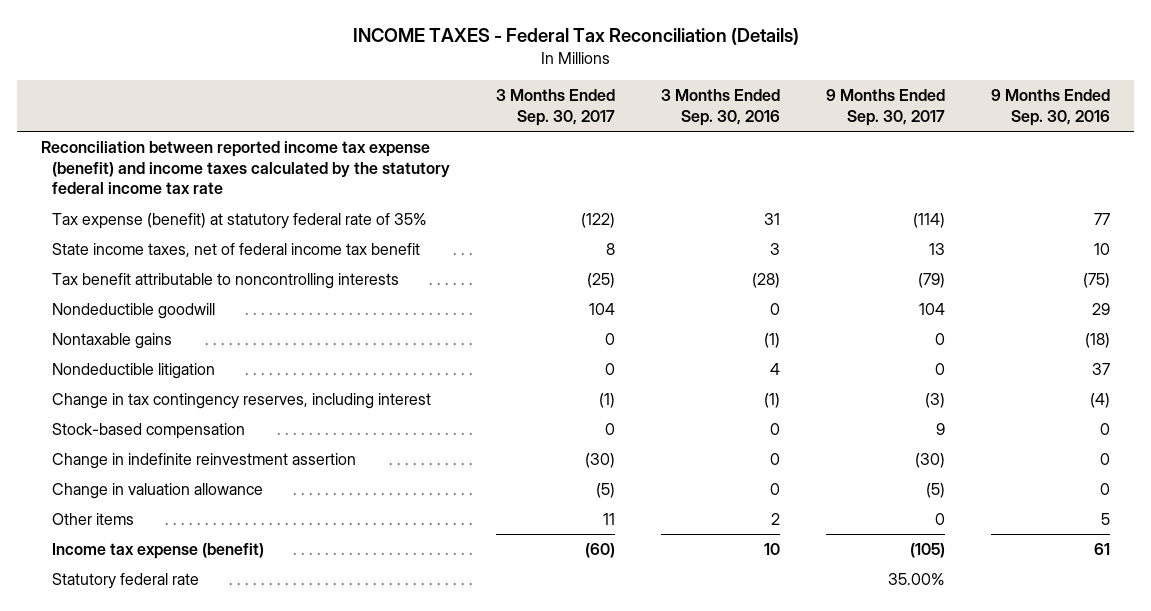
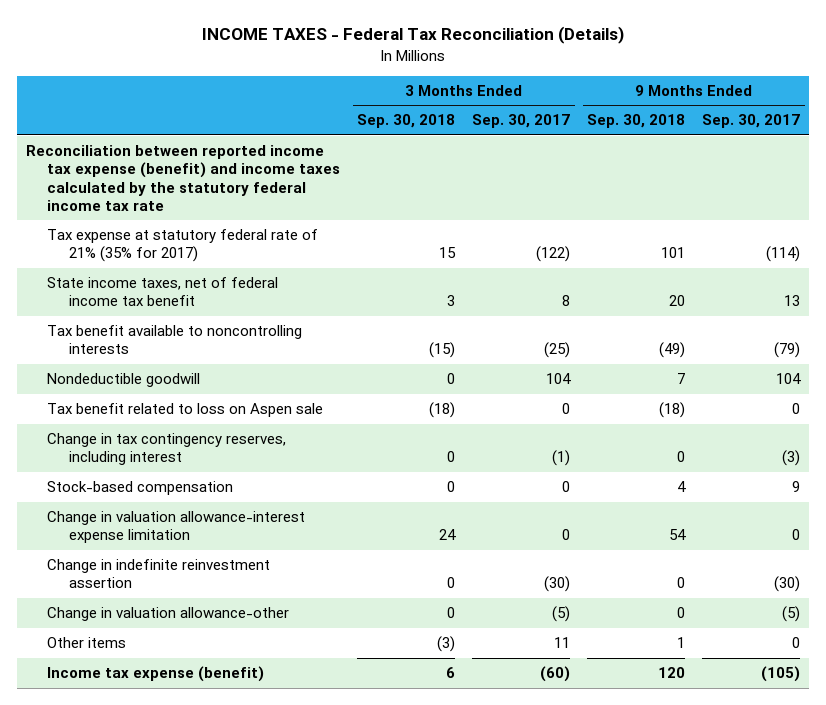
[661,89,781,127] 3 Months Ended Sep. 30, 2016 -> none
[991,89,1111,127] 9 Months Ended Sep. 30, 2016 -> none
none -> [357,114,456,129] Sep. 30, 2018
none -> [587,114,686,129] Sep. 30, 2018
[51,212,427,229] Tax expense (benefit) at statutory federal rate of 35% -> [47,229,319,263] Tax expense at statutory federal rate of 21% (35% for 2017)
[51,272,399,289] Tax benefit attributable to noncontrolling interests -> [47,325,303,355] Tax benefit available to noncontrolling interests
[51,332,172,349] Nontaxable gains -> none
[51,362,215,379] Nondeductible litigation -> none
none -> [47,403,324,418] Tax benefit related to loss on Aspen sale
none -> [47,511,306,544] Change in valuation allowance-interest expense limitation
[51,482,263,499] Change in valuation allowance -> [47,607,290,622] Change in valuation allowance-other
[51,572,199,589] Statutory federal rate -> none

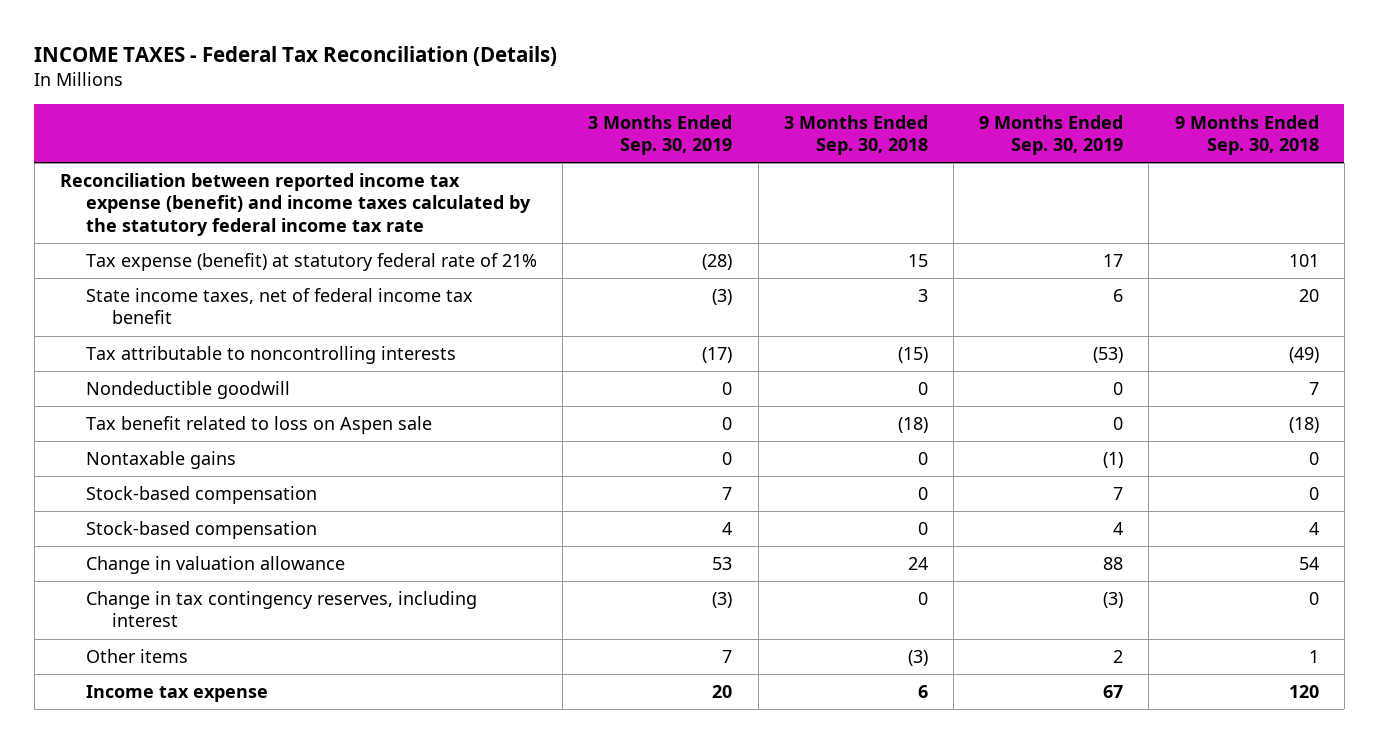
[472,114,571,129] Sep. 30, 2017 -> none
[702,114,801,129] Sep. 30, 2017 -> none
none -> [588,114,733,155] 3 Months Ended Sep. 30, 2019
none -> [979,114,1124,155] 9 Months Ended Sep. 30, 2019
[47,229,319,263] Tax expense at statutory federal rate of 21% (35% for 2017) -> [85,253,537,272] Tax expense (benefit) at statutory federal rate of 21%
[47,325,303,355] Tax benefit available to noncontrolling interests -> [85,346,456,365] Tax attributable to noncontrolling interests
none -> [85,451,236,470] Nontaxable gains
none -> [85,486,317,505] Stock-based compensation
[47,559,271,589] Change in indefinite reinvestment assertion -> none
[47,607,290,622] Change in valuation allowance-other -> none
[47,511,306,544] Change in valuation allowance-interest expense limitation -> [85,556,345,575] Change in valuation allowance
[47,433,287,466] Change in tax contingency reserves, including interest -> [85,591,477,628] Change in tax contingency reserves, including interest
[47,666,265,683] Income tax expense (benefit) -> [85,685,268,703] Income tax expense

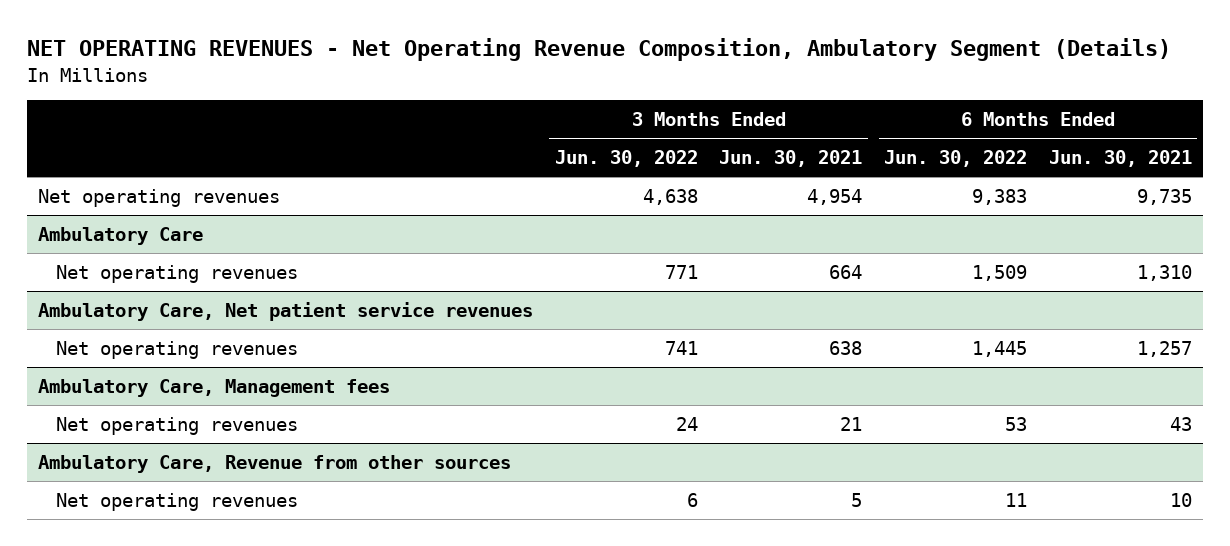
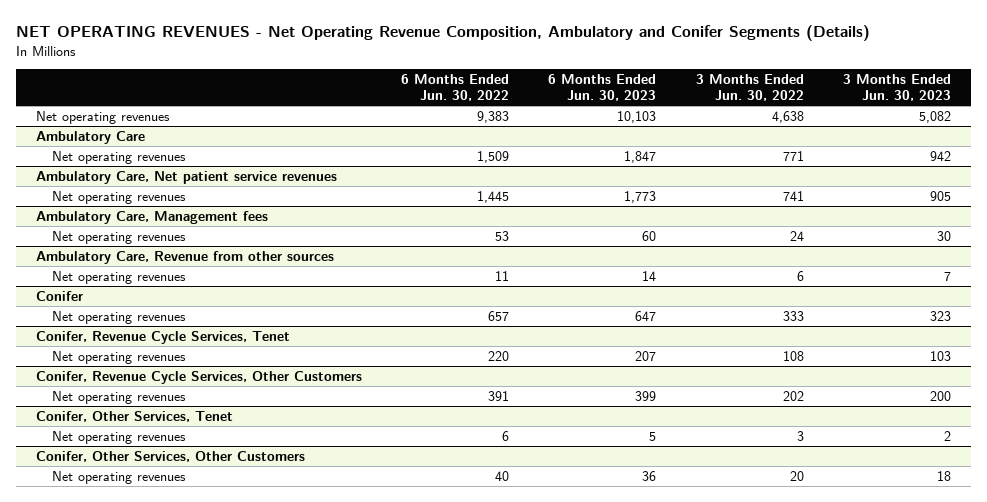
[26,38,1171,62] NET OPERATING REVENUES - Net Operating Revenue Composition, Ambulatory Segment (Details) -> [15,25,870,42] NET OPERATING REVENUES - Net Operating Revenue Composition, Ambulatory and Conifer Segments (Details)
[719,150,863,168] Jun. 30, 2021 -> none
[1048,150,1192,168] Jun. 30, 2021 -> none
none -> [548,73,657,102] 6 Months Ended Jun. 30, 2023
none -> [843,73,952,102] 3 Months Ended Jun. 30, 2023
none -> [35,290,83,301] Conifer
none -> [52,310,187,324] Net operating revenues
none -> [35,330,290,344] Conifer, Revenue Cycle Services, Tenet
none -> [52,350,187,364] Net operating revenues
none -> [35,370,362,384] Conifer, Revenue Cycle Services, Other Customers
none -> [52,390,187,404] Net operating revenues
none -> [35,410,233,422] Conifer, Other Services, Tenet
none -> [52,430,187,444] Net operating revenues
none -> [35,450,305,462] Conifer, Other Services, Other Customers
none -> [52,470,187,484] Net operating revenues

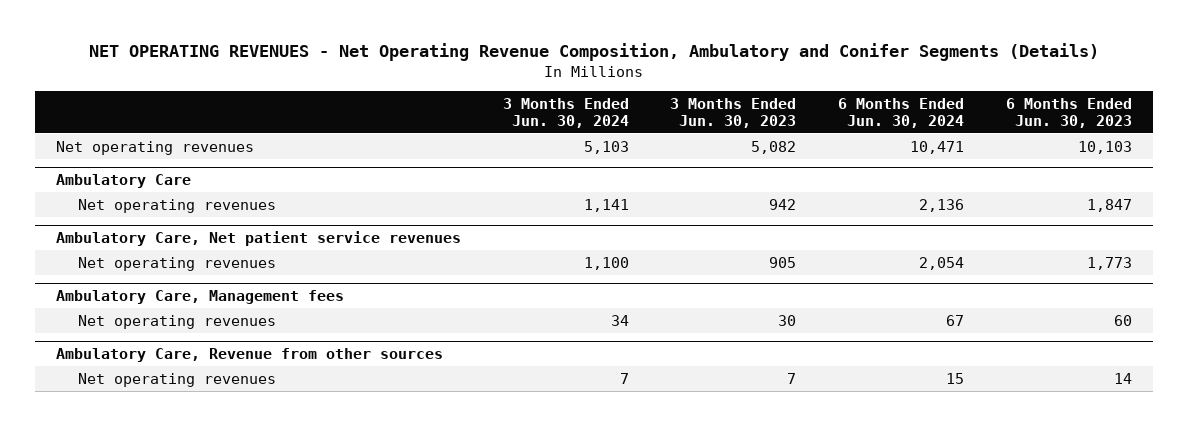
[400,73,509,102] 6 Months Ended Jun. 30, 2022 -> none
[695,73,804,102] 3 Months Ended Jun. 30, 2022 -> none
none -> [502,97,629,128] 3 Months Ended Jun. 30, 2024
none -> [838,97,965,128] 6 Months Ended Jun. 30, 2024
[35,290,83,301] Conifer -> none
[52,310,187,324] Net operating revenues -> none
[35,330,290,344] Conifer, Revenue Cycle Services, Tenet -> none
[52,350,187,364] Net operating revenues -> none
[35,370,362,384] Conifer, Revenue Cycle Services, Other Customers -> none
[52,390,187,404] Net operating revenues -> none
[35,410,233,422] Conifer, Other Services, Tenet -> none
[52,430,187,444] Net operating revenues -> none
[35,450,305,462] Conifer, Other Services, Other Customers -> none
[52,470,187,484] Net operating revenues -> none

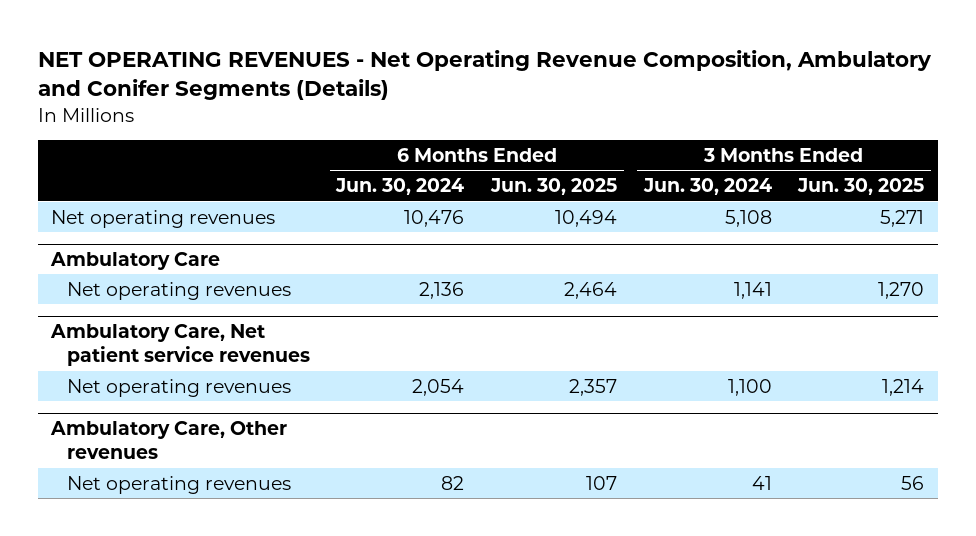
[670,97,797,128] 3 Months Ended Jun. 30, 2023 -> none
[1006,97,1133,128] 6 Months Ended Jun. 30, 2023 -> none
none -> [490,178,618,196] Jun. 30, 2025
none -> [797,178,925,196] Jun. 30, 2025
[583,140,629,154] 5,103 -> [724,209,772,227] 5,108
[910,140,965,154] 10,471 -> [404,209,465,227] 10,476
[55,290,344,305] Ambulatory Care, Management fees -> none
[55,348,443,363] Ambulatory Care, Revenue from other sources -> none
[77,372,276,387] Net operating revenues -> none
none -> [50,420,288,460] Ambulatory Care, Other revenues
[610,314,629,326] 34 -> [751,475,772,490] 41
[946,314,965,326] 67 -> [441,475,465,490] 82

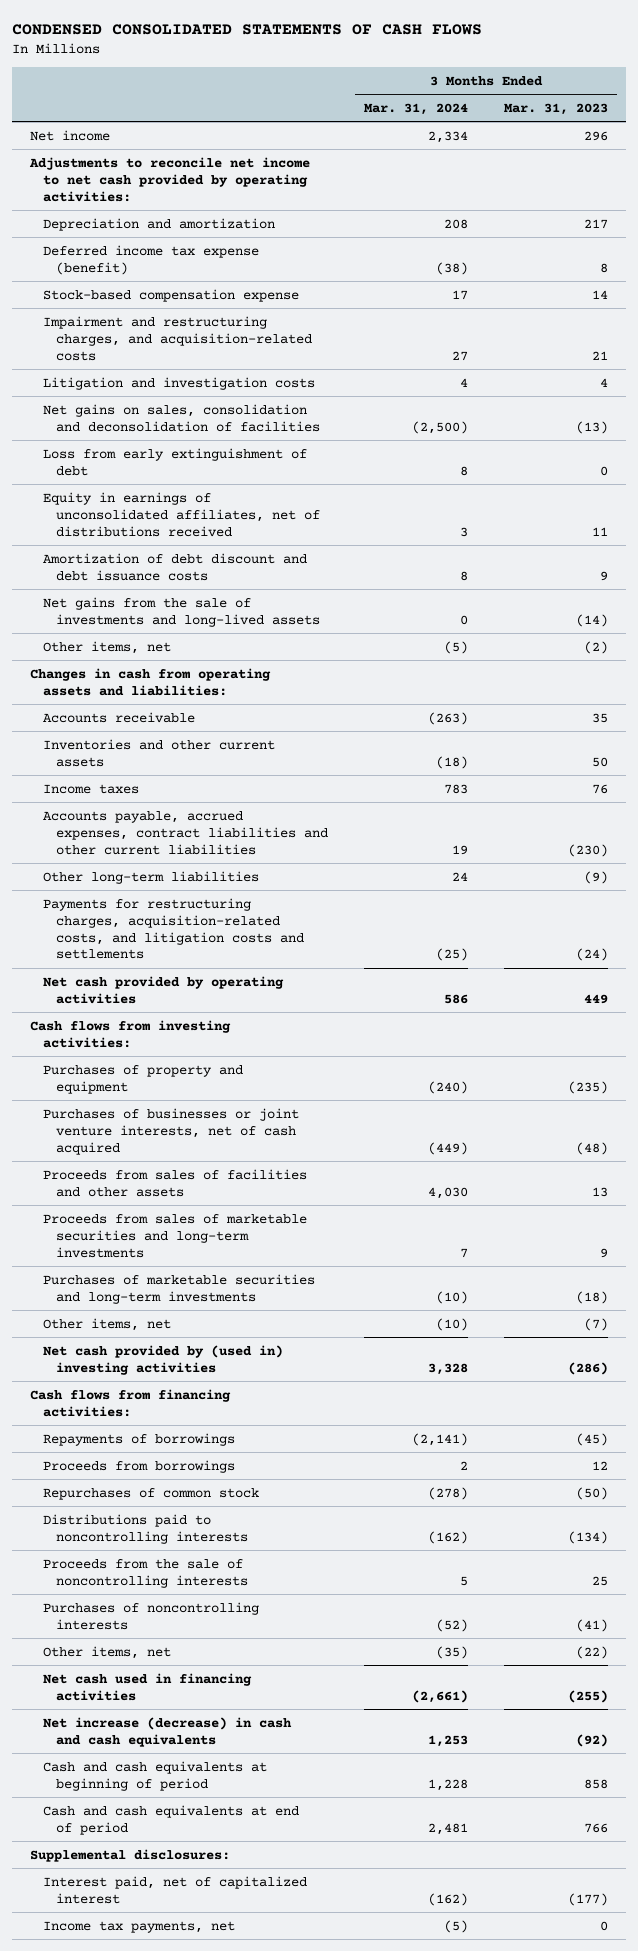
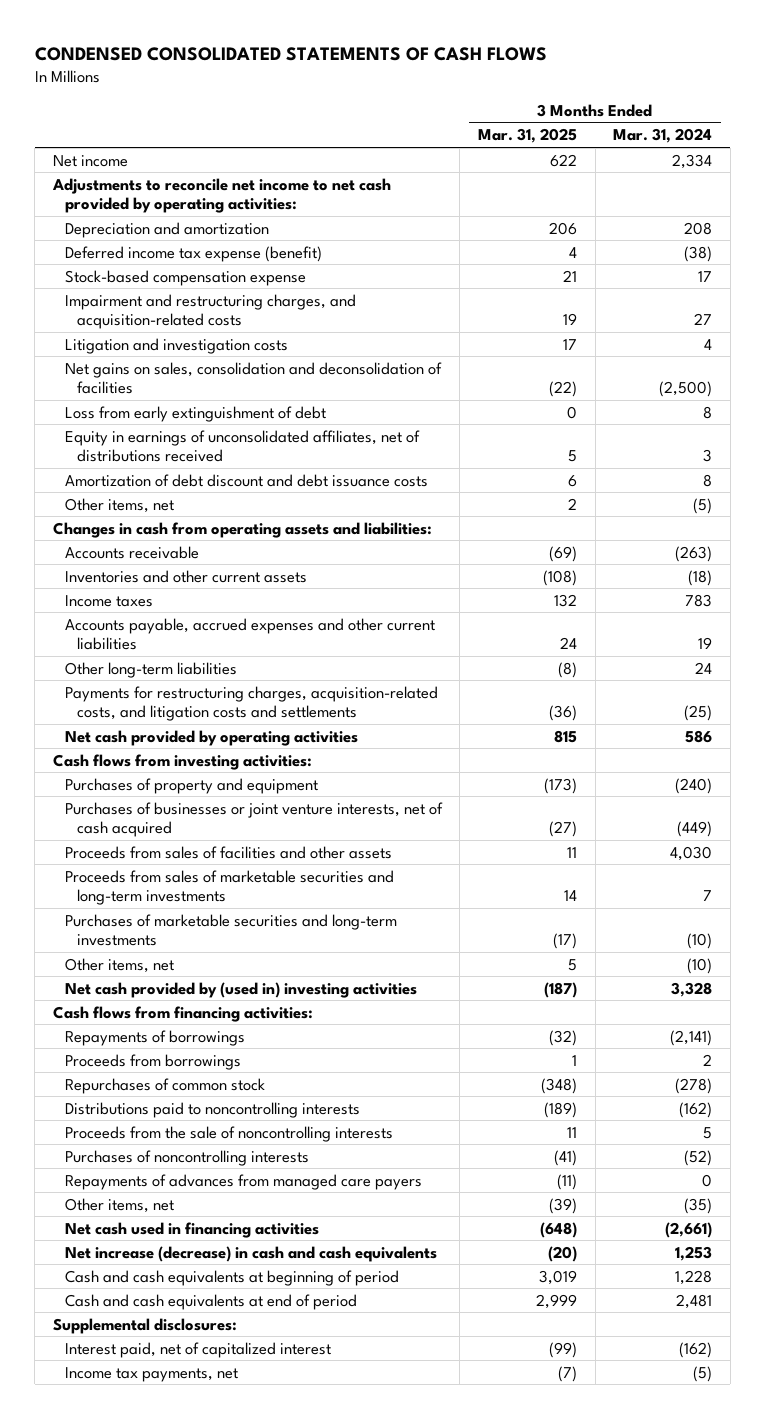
[504,102,609,115] Mar. 31, 2023 -> none
none -> [477,128,577,144] Mar. 31, 2025
[43,596,321,627] Net gains from the sale of investments and long-lived assets -> none
[43,810,329,855] Accounts payable, accrued expenses, contract liabilities and other current liabilities -> [64,617,435,650] Accounts payable, accrued expenses and other current liabilities
none -> [64,1173,422,1190] Repayments of advances from managed care payers

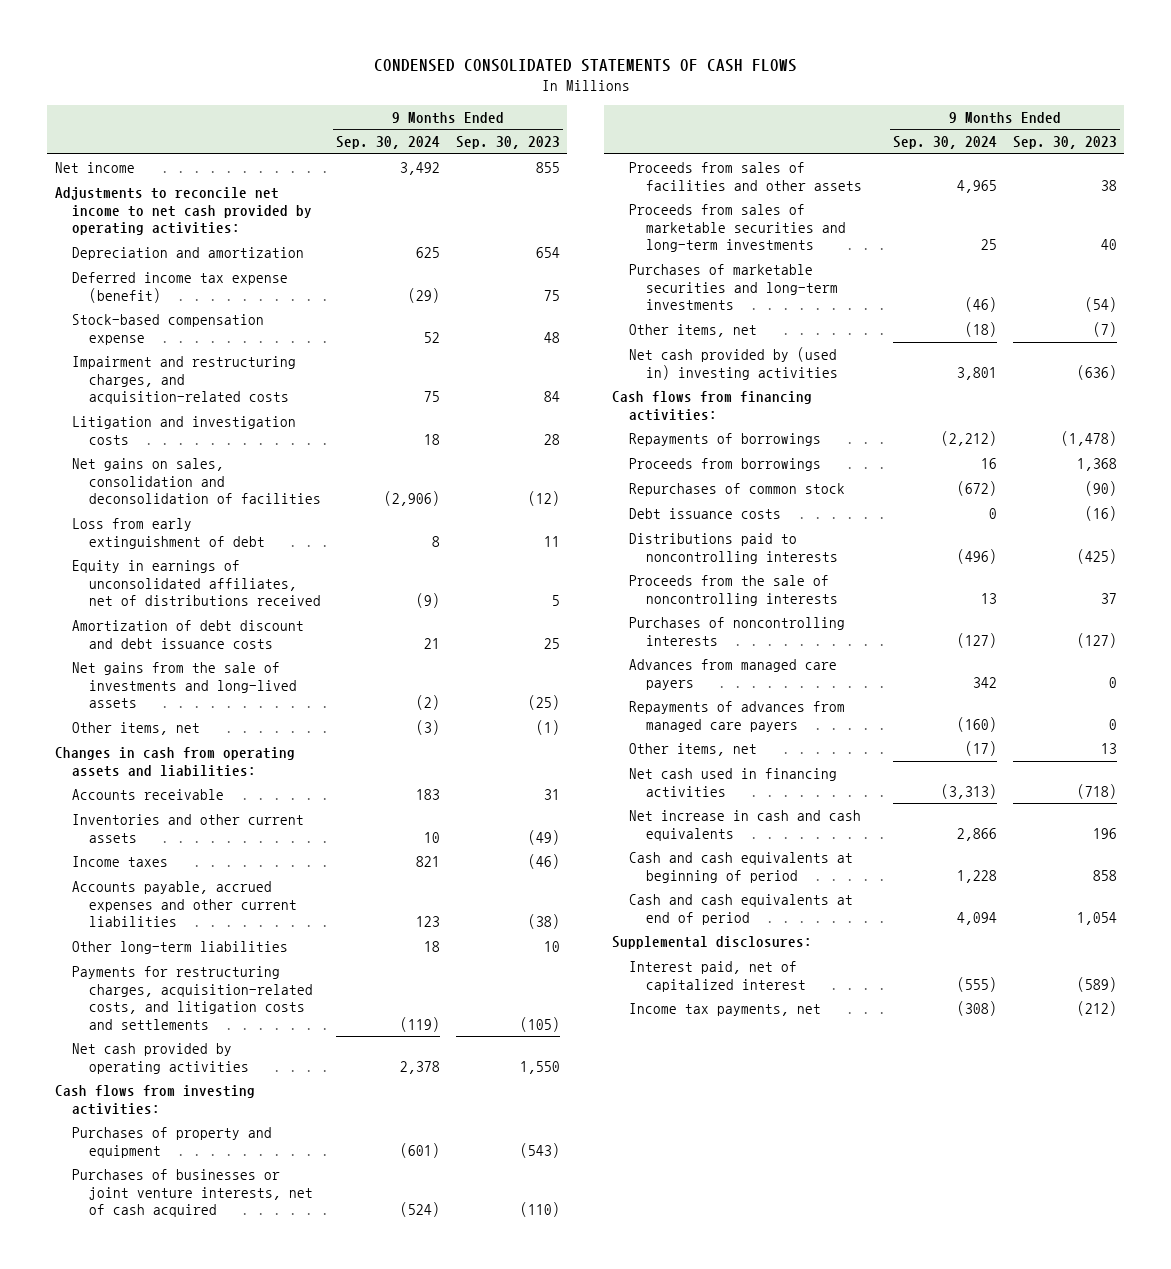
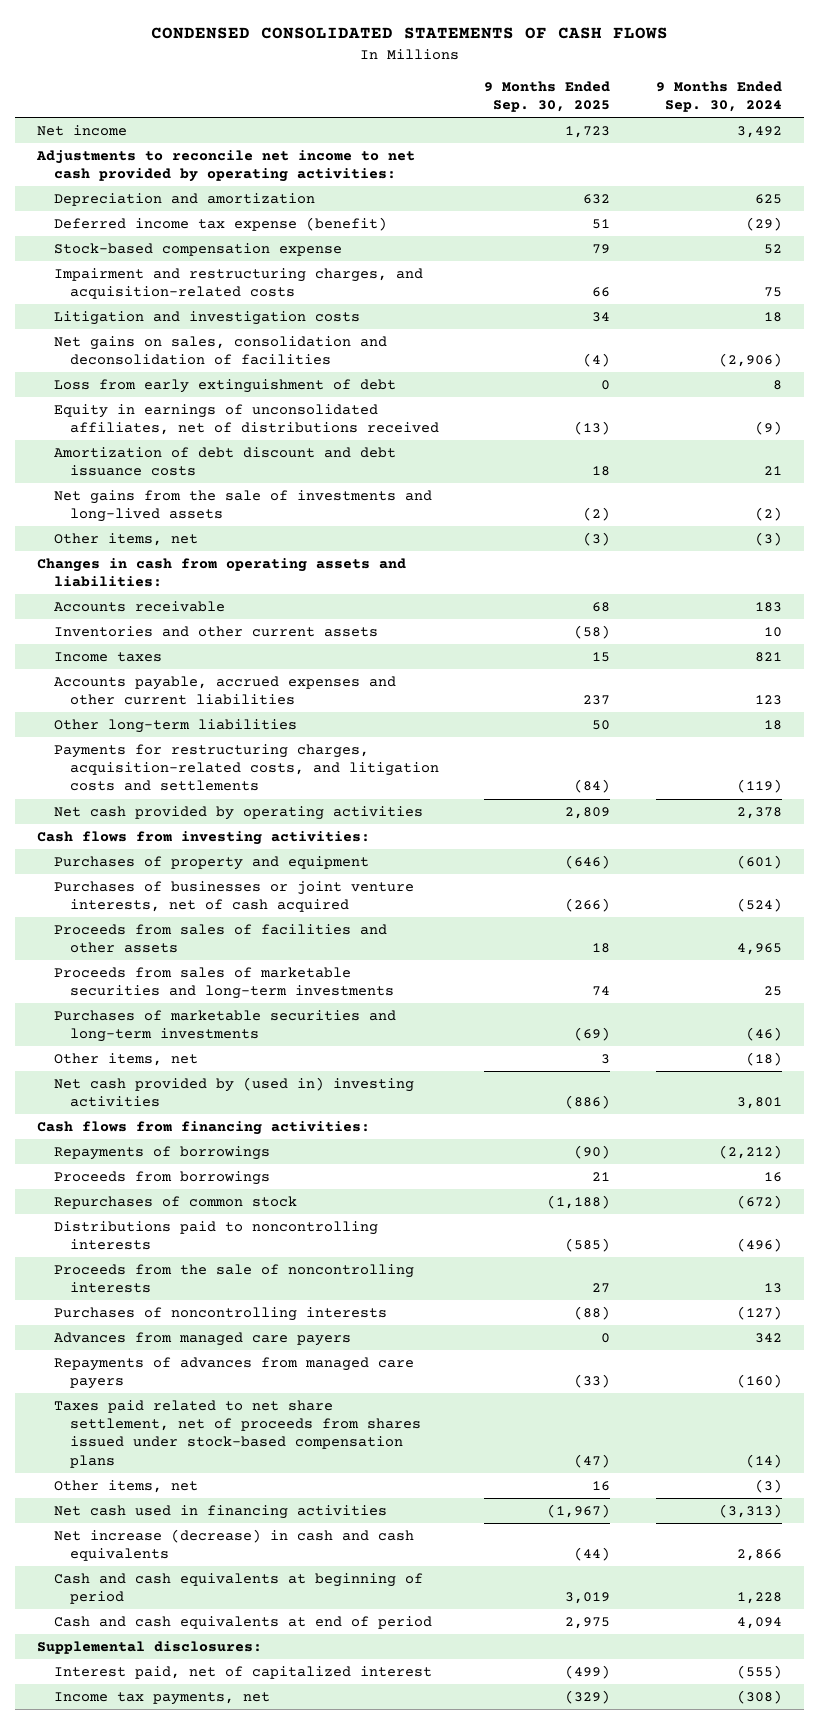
[455,136,560,150] Sep. 30, 2023 -> none
none -> [484,80,611,113] 9 Months Ended Sep. 30, 2025
[628,508,781,520] Debt issuance costs -> none
none -> [53,1399,421,1468] Taxes paid related to net share settlement, net of proceeds from shares issued under stock-based compensation plans
[965,741,998,757] (17) -> [754,1478,782,1493] (3)
[628,810,861,841] Net increase in cash and cash equivalents -> [53,1528,414,1562] Net increase (decrease) in cash and cash equivalents

